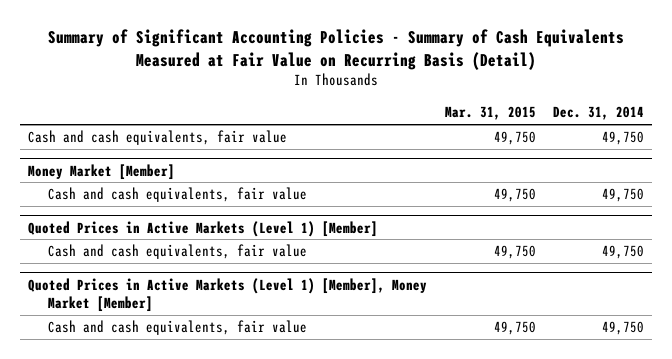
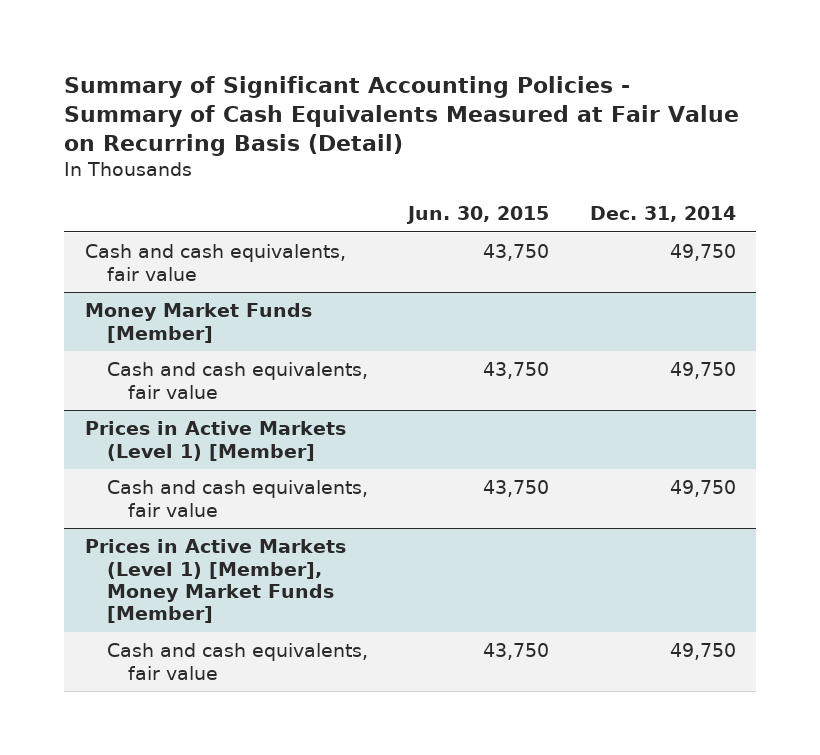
[444,106,536,121] Mar. 31, 2015 -> none
none -> [406,206,550,225] Jun. 30, 2015
[28,163,176,180] Money Market [Member] -> [84,303,312,343] Money Market Funds [Member]
[28,220,379,237] Quoted Prices in Active Markets (Level 1) [Member] -> [84,421,346,461] Prices in Active Markets (Level 1) [Member]
[28,277,428,313] Quoted Prices in Active Markets (Level 1) [Member], Money Market [Member] -> [84,539,346,624] Prices in Active Markets (Level 1) [Member], Money Market Funds [Member]

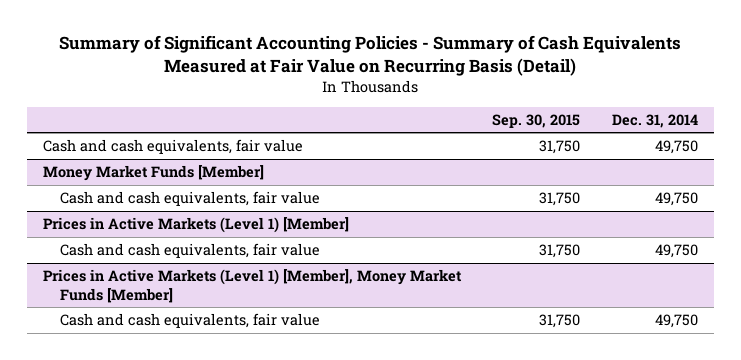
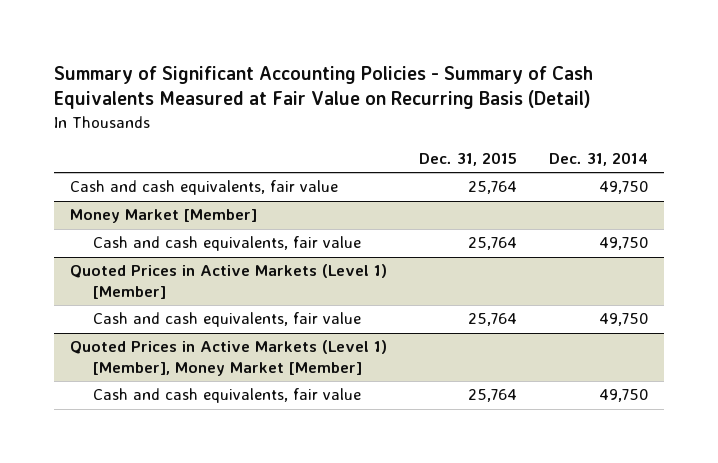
[492,113,581,128] Sep. 30, 2015 -> none
none -> [418,151,517,166] Dec. 31, 2015
[42,165,264,182] Money Market Funds [Member] -> [69,209,257,224] Money Market [Member]
[42,217,349,234] Prices in Active Markets (Level 1) [Member] -> [69,264,387,299] Quoted Prices in Active Markets (Level 1) [Member]
[42,269,462,303] Prices in Active Markets (Level 1) [Member], Money Market Funds [Member] -> [69,340,387,376] Quoted Prices in Active Markets (Level 1) [Member], Money Market [Member]

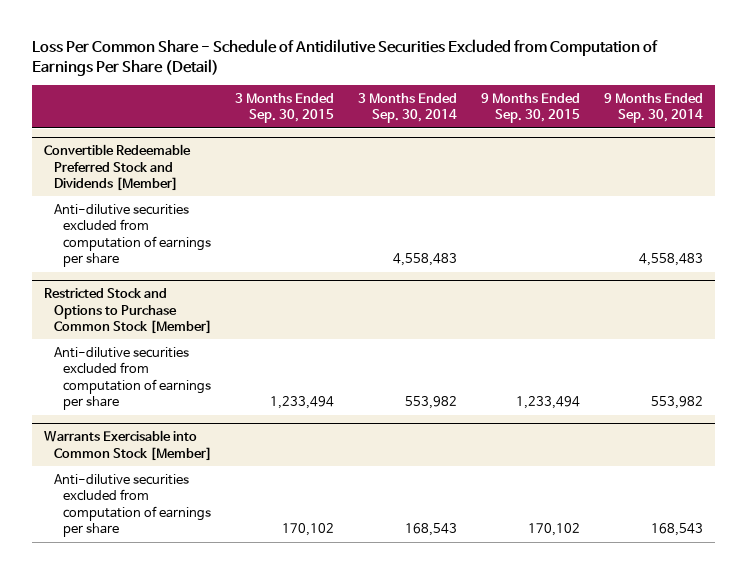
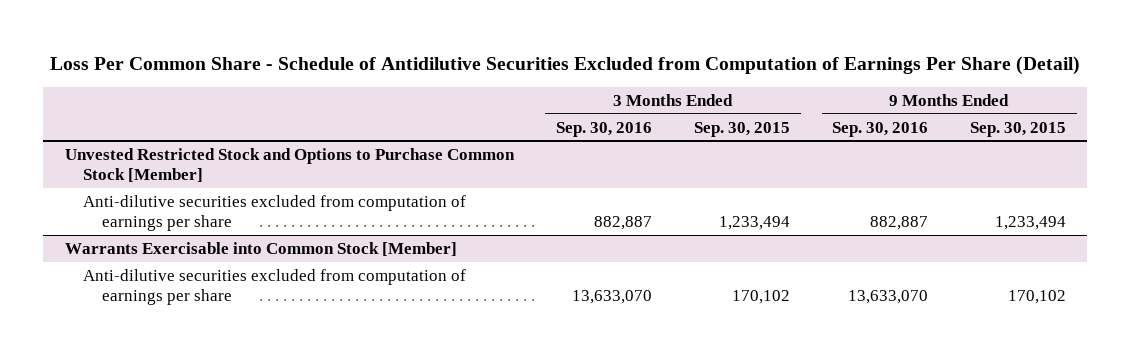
[358,92,458,124] 3 Months Ended Sep. 30, 2014 -> none
[604,92,704,124] 9 Months Ended Sep. 30, 2014 -> none
none -> [555,121,652,137] Sep. 30, 2016
none -> [832,121,929,137] Sep. 30, 2016
[43,143,191,192] Convertible Redeemable Preferred Stock and Dividends [Member] -> none
[53,203,212,268] Anti-dilutive securities excluded from computation of earnings per share -> none
[43,287,212,335] Restricted Stock and Options to Purchase Common Stock [Member] -> [64,147,515,182] Unvested Restricted Stock and Options to Purchase Common Stock [Member]

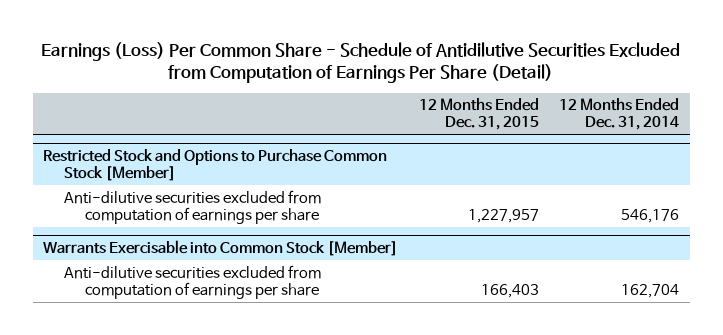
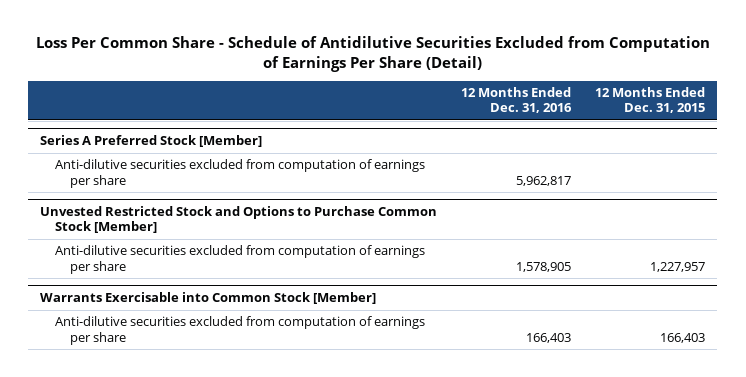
[41,41,681,84] Earnings (Loss) Per Common Share - Schedule of Antidilutive Securities Excluded from Computation of Earnings Per Share (Detail) -> [35,36,710,72] Loss Per Common Share - Schedule of Antidilutive Securities Excluded from Computation of Earnings Per Share (Detail)
[559,98,680,131] 12 Months Ended Dec. 31, 2014 -> none
none -> [461,87,573,114] 12 Months Ended Dec. 31, 2016
none -> [40,135,263,148] Series A Preferred Stock [Member]
none -> [55,159,426,188] Anti-dilutive securities excluded from computation of earnings per share
[43,149,388,182] Restricted Stock and Options to Purchase Common Stock [Member] -> [40,206,438,234] Unvested Restricted Stock and Options to Purchase Common Stock [Member]

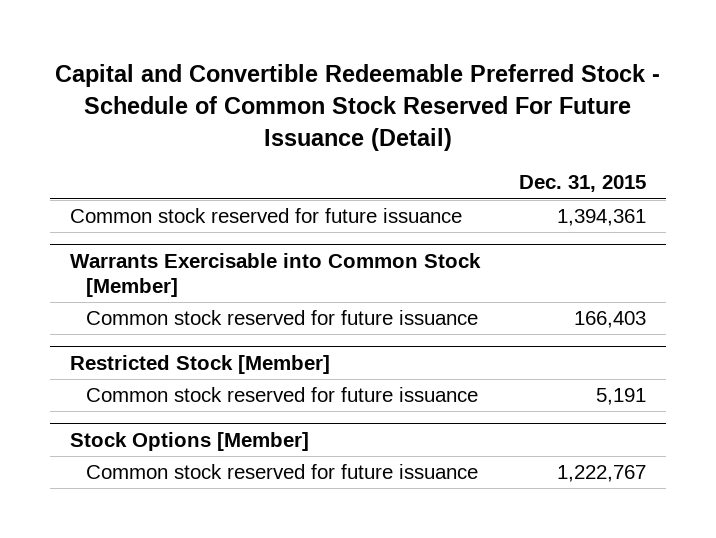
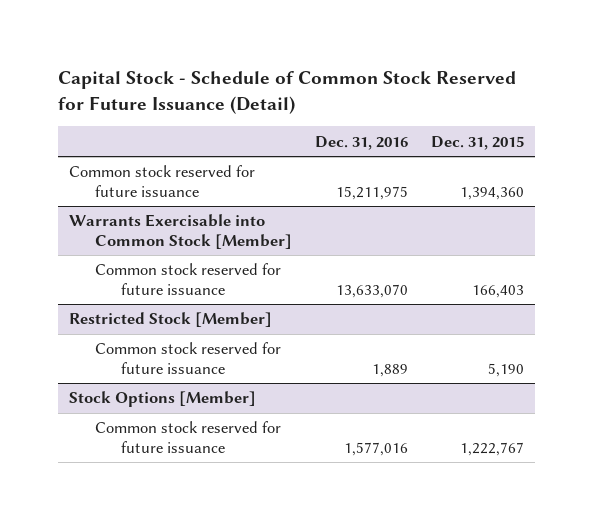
[54,63,660,151] Capital and Convertible Redeemable Preferred Stock - Schedule of Common Stock Reserved For Future Issuance (Detail) -> [57,70,516,114] Capital Stock - Schedule of Common Stock Reserved for Future Issuance (Detail)
none -> [315,135,409,150] Dec. 31, 2016
[557,209,647,227] 1,394,361 -> [459,186,524,200] 1,394,360
[596,388,647,406] 5,191 -> [487,362,524,377] 5,190

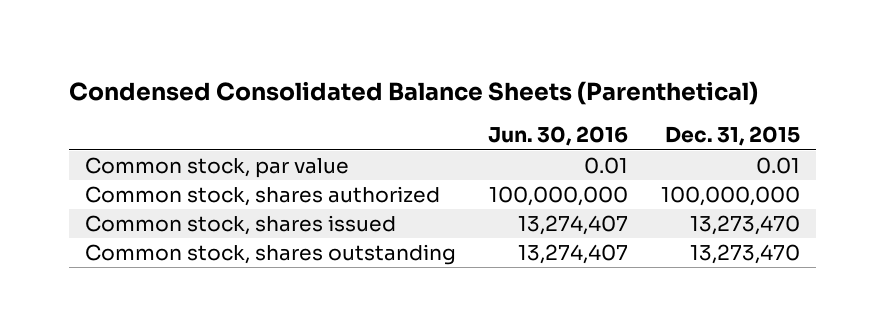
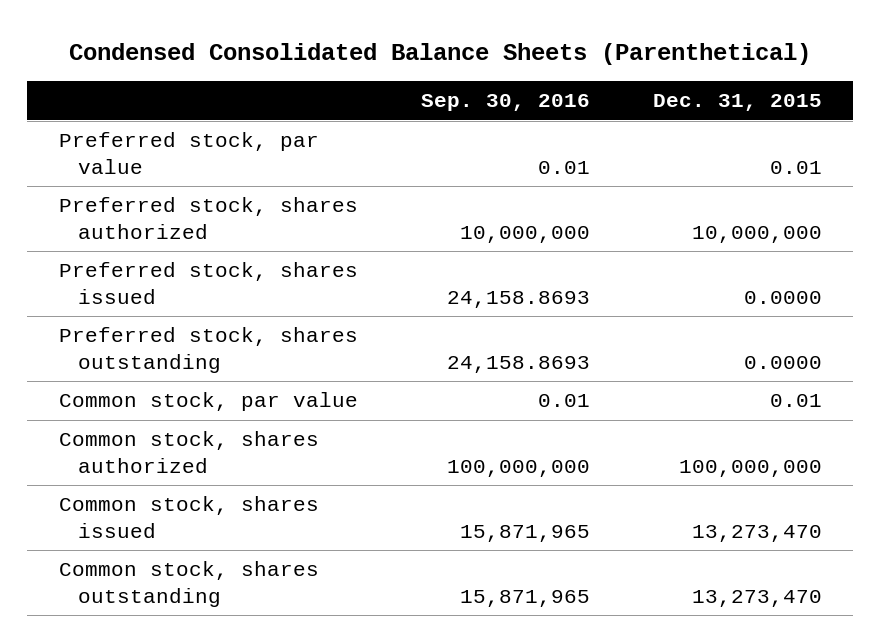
[488,126,629,147] Jun. 30, 2016 -> none
none -> [420,94,590,112] Sep. 30, 2016
none -> [58,132,319,174] Preferred stock, par value
none -> [58,197,358,239] Preferred stock, shares authorized
none -> [58,262,358,304] Preferred stock, shares issued
none -> [58,327,358,373] Preferred stock, shares outstanding

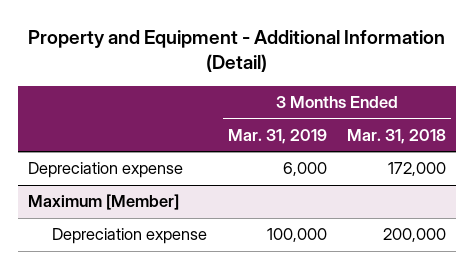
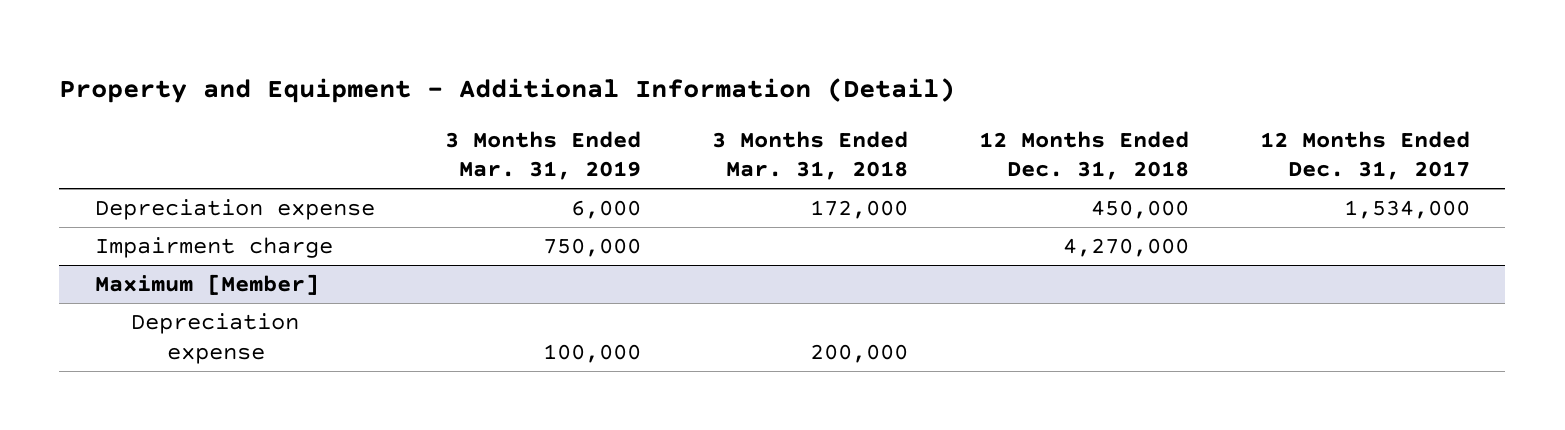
none -> [979,130,1190,181] 12 Months Ended Dec. 31, 2018
none -> [1259,130,1470,181] 12 Months Ended Dec. 31, 2017
none -> [94,237,333,259] Impairment charge

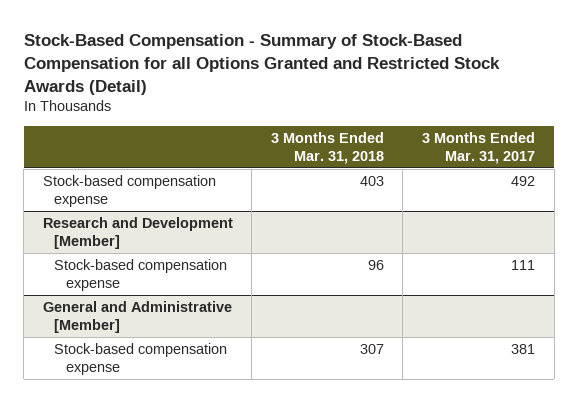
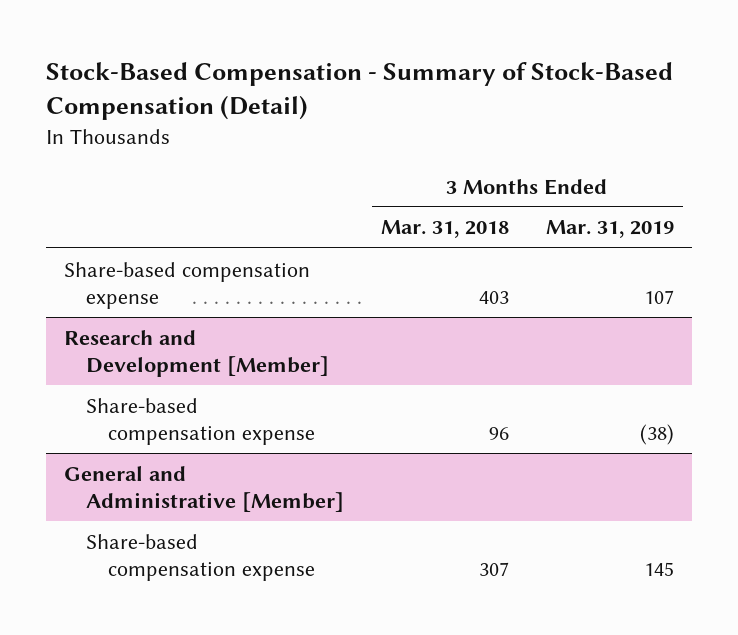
[23,34,500,95] Stock-Based Compensation - Summary of Stock-Based Compensation for all Options Granted and Restricted Stock Awards (Detail) -> [45,61,673,121] Stock-Based Compensation - Summary of Stock-Based Compensation (Detail)
[421,131,535,165] 3 Months Ended Mar. 31, 2017 -> none
none -> [545,220,674,239] Mar. 31, 2019
[42,174,216,208] Stock-based compensation expense -> [63,261,310,310] Share-based compensation expense
[54,258,228,292] Stock-based compensation expense -> [85,397,315,446] Share-based compensation expense
[54,342,228,376] Stock-based compensation expense -> [85,533,315,582] Share-based compensation expense

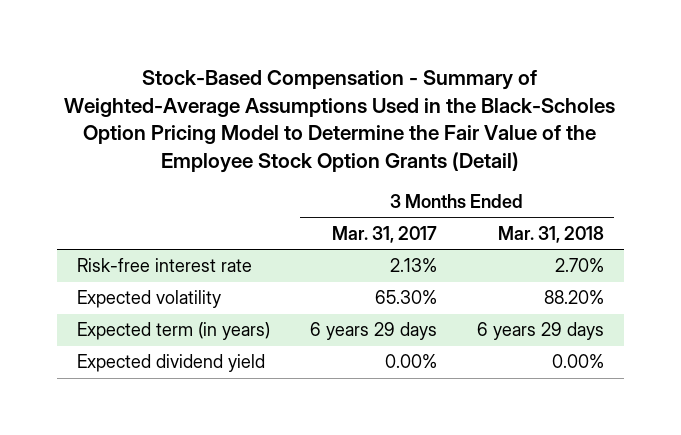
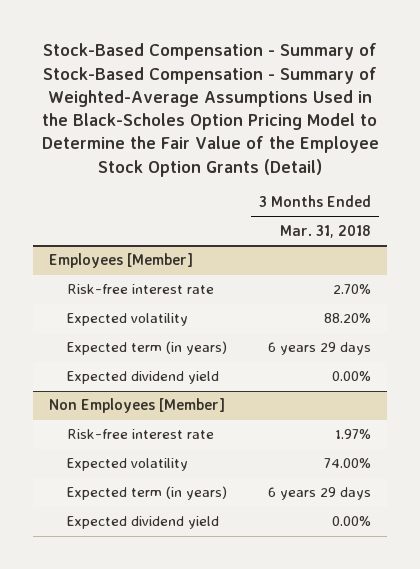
[64,69,616,173] Stock-Based Compensation - Summary of Weighted-Average Assumptions Used in the Black-Scholes Option Pricing Model to Determine the Fair Value of the Employee Stock Option Grants (Detail) -> [42,43,380,177] Stock-Based Compensation - Summary of Stock-Based Compensation - Summary of Weighted-Average Assumptions Used in the Black-Scholes Option Pricing Model to Determine the Fair Value of the Employee Stock Option Grants (Detail)
[331,225,437,243] Mar. 31, 2017 -> none
none -> [49,253,194,269] Employees [Member]
none -> [49,398,226,414] Non Employees [Member]
none -> [66,429,214,440] Risk-free interest rate
none -> [66,458,188,472] Expected volatility
none -> [66,486,227,501] Expected term (in years)
none -> [66,516,219,530] Expected dividend yield

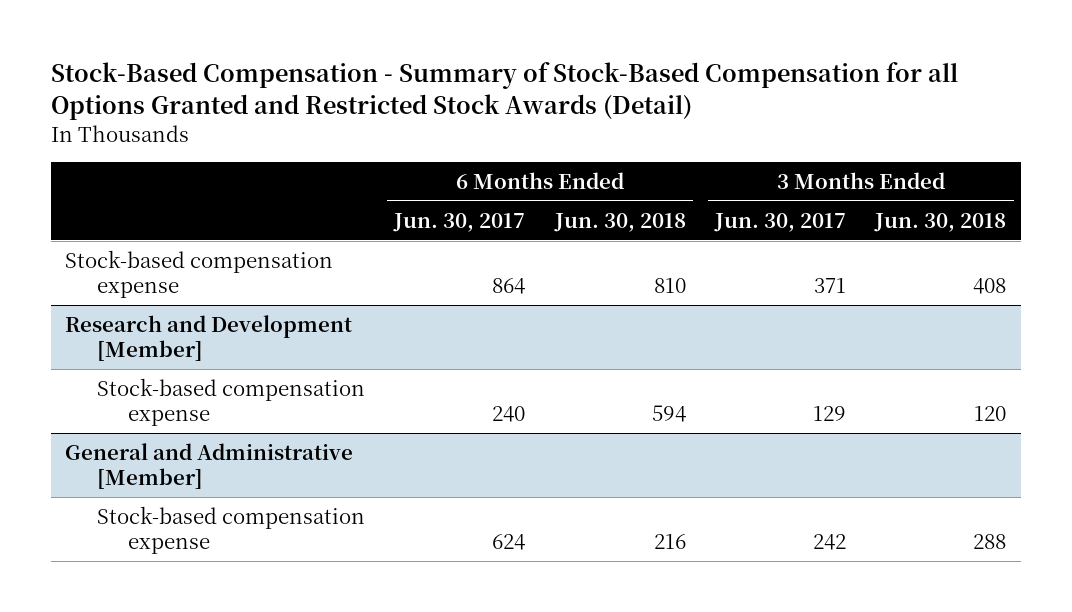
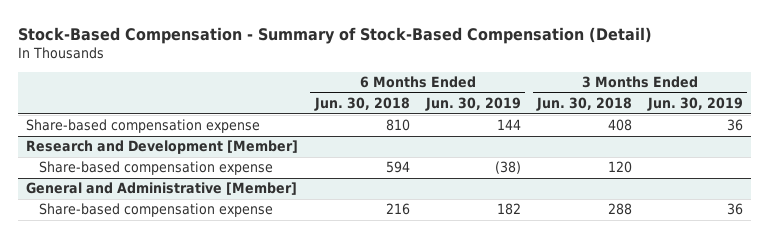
[50,62,958,121] Stock-Based Compensation - Summary of Stock-Based Compensation for all Options Granted and Restricted Stock Awards (Detail) -> [18,26,653,44] Stock-Based Compensation - Summary of Stock-Based Compensation (Detail)
[393,212,526,232] Jun. 30, 2017 -> none
[714,212,847,232] Jun. 30, 2017 -> none
none -> [424,97,521,112] Jun. 30, 2019
none -> [646,97,743,112] Jun. 30, 2019
[65,249,334,298] Stock-based compensation expense -> [26,119,261,134] Share-based compensation expense
[96,377,365,426] Stock-based compensation expense -> [39,161,274,176] Share-based compensation expense
[96,505,365,554] Stock-based compensation expense -> [39,203,274,218] Share-based compensation expense

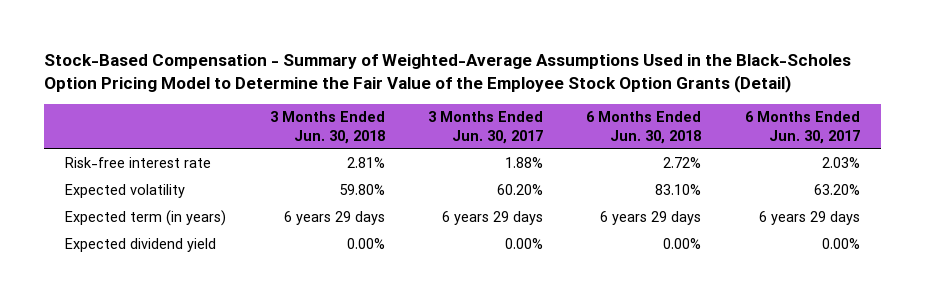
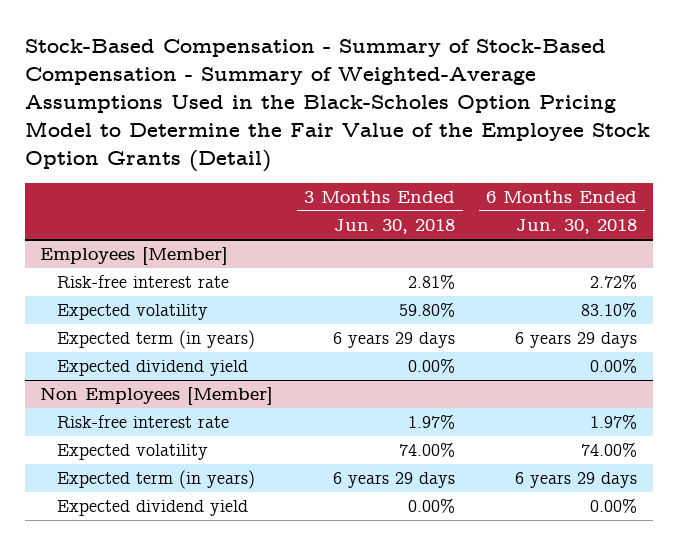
[43,54,851,94] Stock-Based Compensation - Summary of Weighted-Average Assumptions Used in the Black-Scholes Option Pricing Model to Determine the Fair Value of the Employee Stock Option Grants (Detail) -> [24,38,650,172] Stock-Based Compensation - Summary of Stock-Based Compensation - Summary of Weighted-Average Assumptions Used in the Black-Scholes Option Pricing Model to Determine the Fair Value of the Employee Stock Option Grants (Detail)
[427,111,543,144] 3 Months Ended Jun. 30, 2017 -> none
[744,111,860,144] 6 Months Ended Jun. 30, 2017 -> none
none -> [40,247,229,266] Employees [Member]
none -> [40,387,274,406] Non Employees [Member]
none -> [56,415,229,429] Risk-free interest rate
none -> [56,444,208,461] Expected volatility
none -> [56,470,255,490] Expected term (in years)
none -> [56,500,248,517] Expected dividend yield

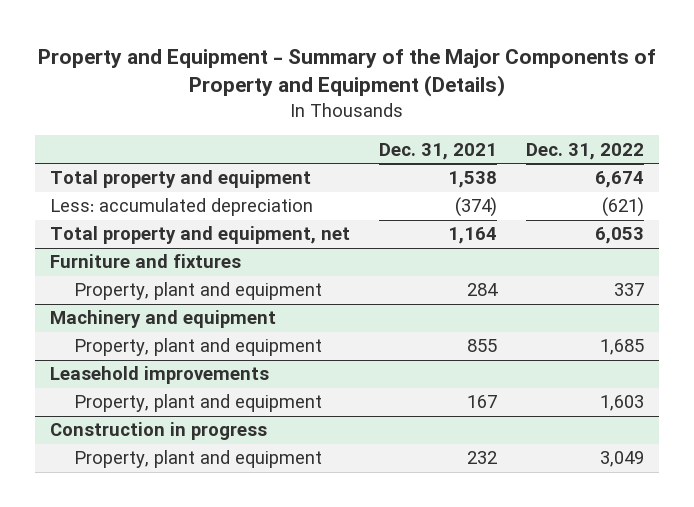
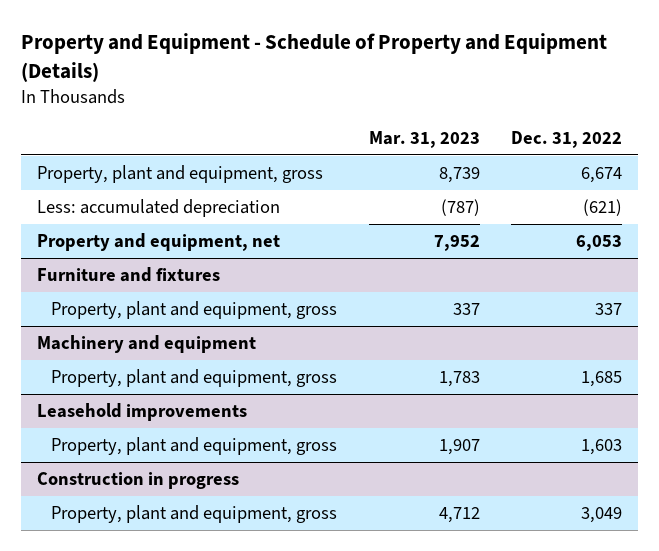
[37,48,656,97] Property and Equipment - Summary of the Major Components of Property and Equipment (Details) -> [20,33,607,82] Property and Equipment - Schedule of Property and Equipment (Details)
[378,142,497,160] Dec. 31, 2021 -> none
none -> [368,131,480,149] Mar. 31, 2023
[49,170,311,189] Total property and equipment -> [36,165,323,184] Property, plant and equipment, gross
[49,226,350,245] Total property and equipment, net -> [36,233,280,252] Property and equipment, net
[74,282,323,301] Property, plant and equipment -> [51,301,338,320] Property, plant and equipment, gross
[74,338,323,357] Property, plant and equipment -> [51,369,338,388] Property, plant and equipment, gross
[74,394,323,413] Property, plant and equipment -> [51,437,338,456] Property, plant and equipment, gross
[74,450,323,469] Property, plant and equipment -> [51,505,338,524] Property, plant and equipment, gross

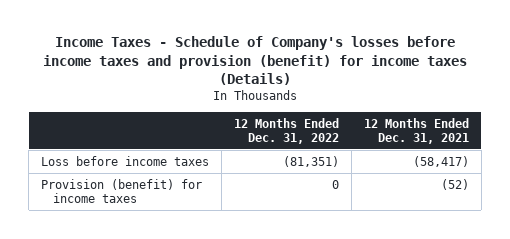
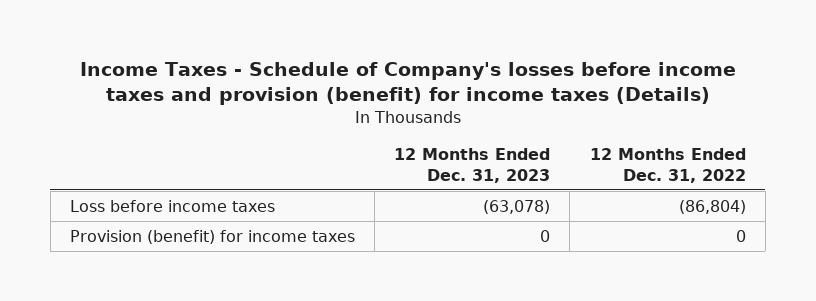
[363,117,469,144] 12 Months Ended Dec. 31, 2021 -> none
none -> [394,147,551,183] 12 Months Ended Dec. 31, 2023
[282,155,339,167] (81,351) -> [678,200,746,215] (86,804)

